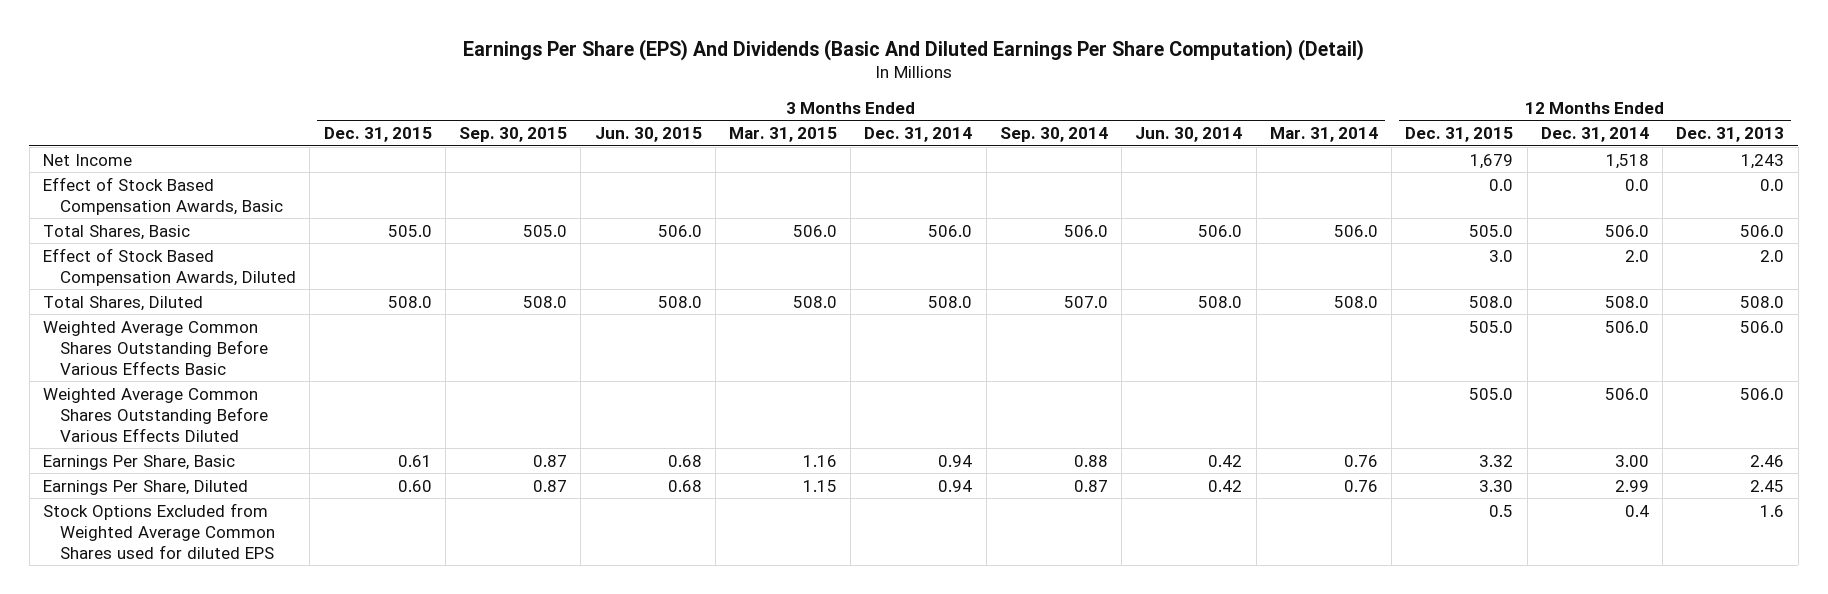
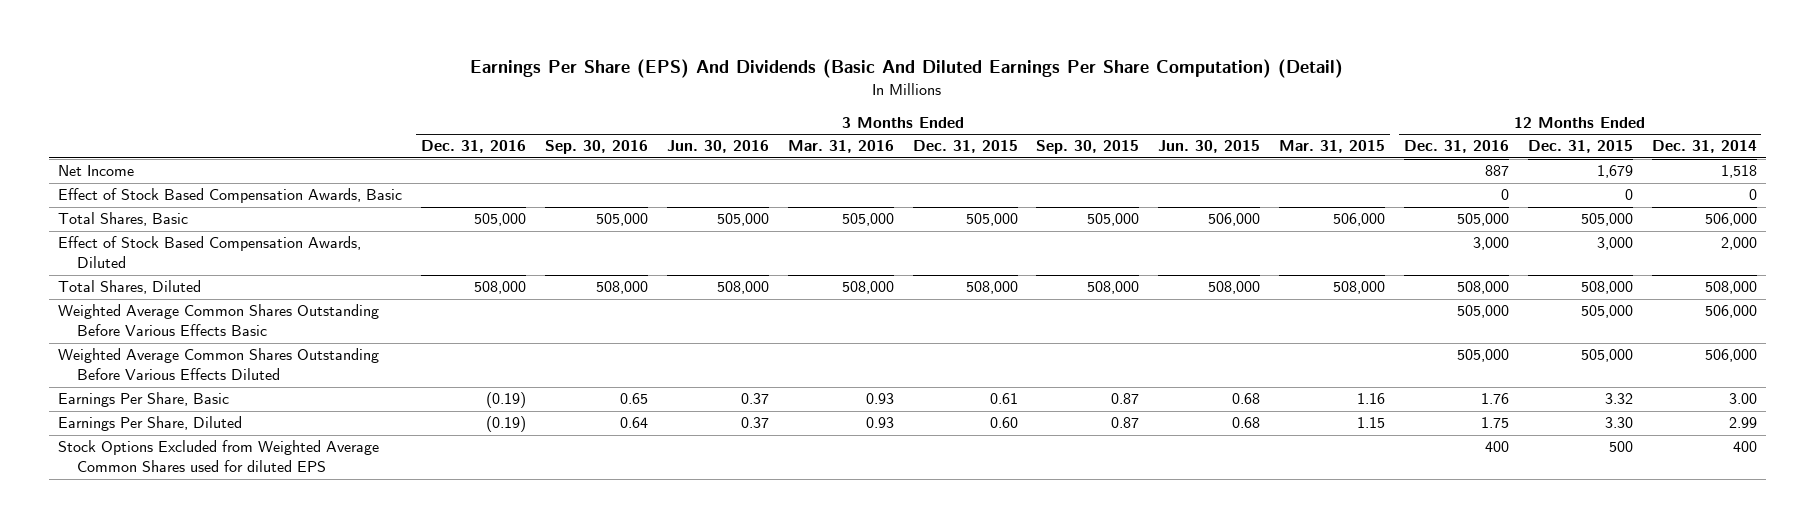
[864,127,973,143] Dec. 31, 2014 -> none
[999,127,1108,143] Sep. 30, 2014 -> none
[1135,127,1243,143] Jun. 30, 2014 -> none
[1269,127,1378,143] Mar. 31, 2014 -> none
[1676,127,1785,143] Dec. 31, 2013 -> none
none -> [421,140,527,154] Dec. 31, 2016
none -> [545,140,649,155] Sep. 30, 2016
none -> [666,140,769,154] Jun. 30, 2016
none -> [787,140,894,154] Mar. 31, 2016
none -> [1403,140,1509,154] Dec. 31, 2016
[1489,178,1514,191] 0.0 -> [1624,189,1633,201] 0
[1624,178,1649,191] 0.0 -> [1748,189,1757,201] 0
[387,224,432,237] 505.0 -> [965,213,1018,227] 505,000
[523,224,568,237] 505.0 -> [1087,213,1140,227] 505,000
[657,224,702,237] 506.0 -> [1208,213,1261,227] 506,000
[792,224,837,237] 506.0 -> [1333,213,1386,227] 506,000
[1469,224,1514,237] 505.0 -> [1580,213,1633,227] 505,000
[1604,224,1649,237] 506.0 -> [1704,213,1757,227] 506,000
[1489,249,1514,262] 3.0 -> [1596,237,1633,251] 3,000
[1624,249,1649,262] 2.0 -> [1720,237,1757,251] 2,000
[387,295,432,308] 508.0 -> [965,281,1018,295] 508,000
[523,295,568,308] 508.0 -> [1087,281,1140,295] 508,000
[657,295,702,308] 508.0 -> [1208,281,1261,295] 508,000
[792,295,837,308] 508.0 -> [1333,281,1386,295] 508,000
[1469,295,1514,308] 508.0 -> [1580,281,1633,295] 508,000
[1604,295,1649,308] 508.0 -> [1704,281,1757,295] 508,000
[1469,320,1514,333] 505.0 -> [1580,305,1633,319] 505,000
[1604,320,1649,333] 506.0 -> [1704,305,1757,319] 506,000
[1469,387,1514,400] 505.0 -> [1580,349,1633,363] 505,000
[1604,387,1649,400] 506.0 -> [1704,349,1757,363] 506,000
[1489,504,1514,517] 0.5 -> [1608,441,1633,453] 500
[1624,504,1649,517] 0.4 -> [1732,441,1757,453] 400

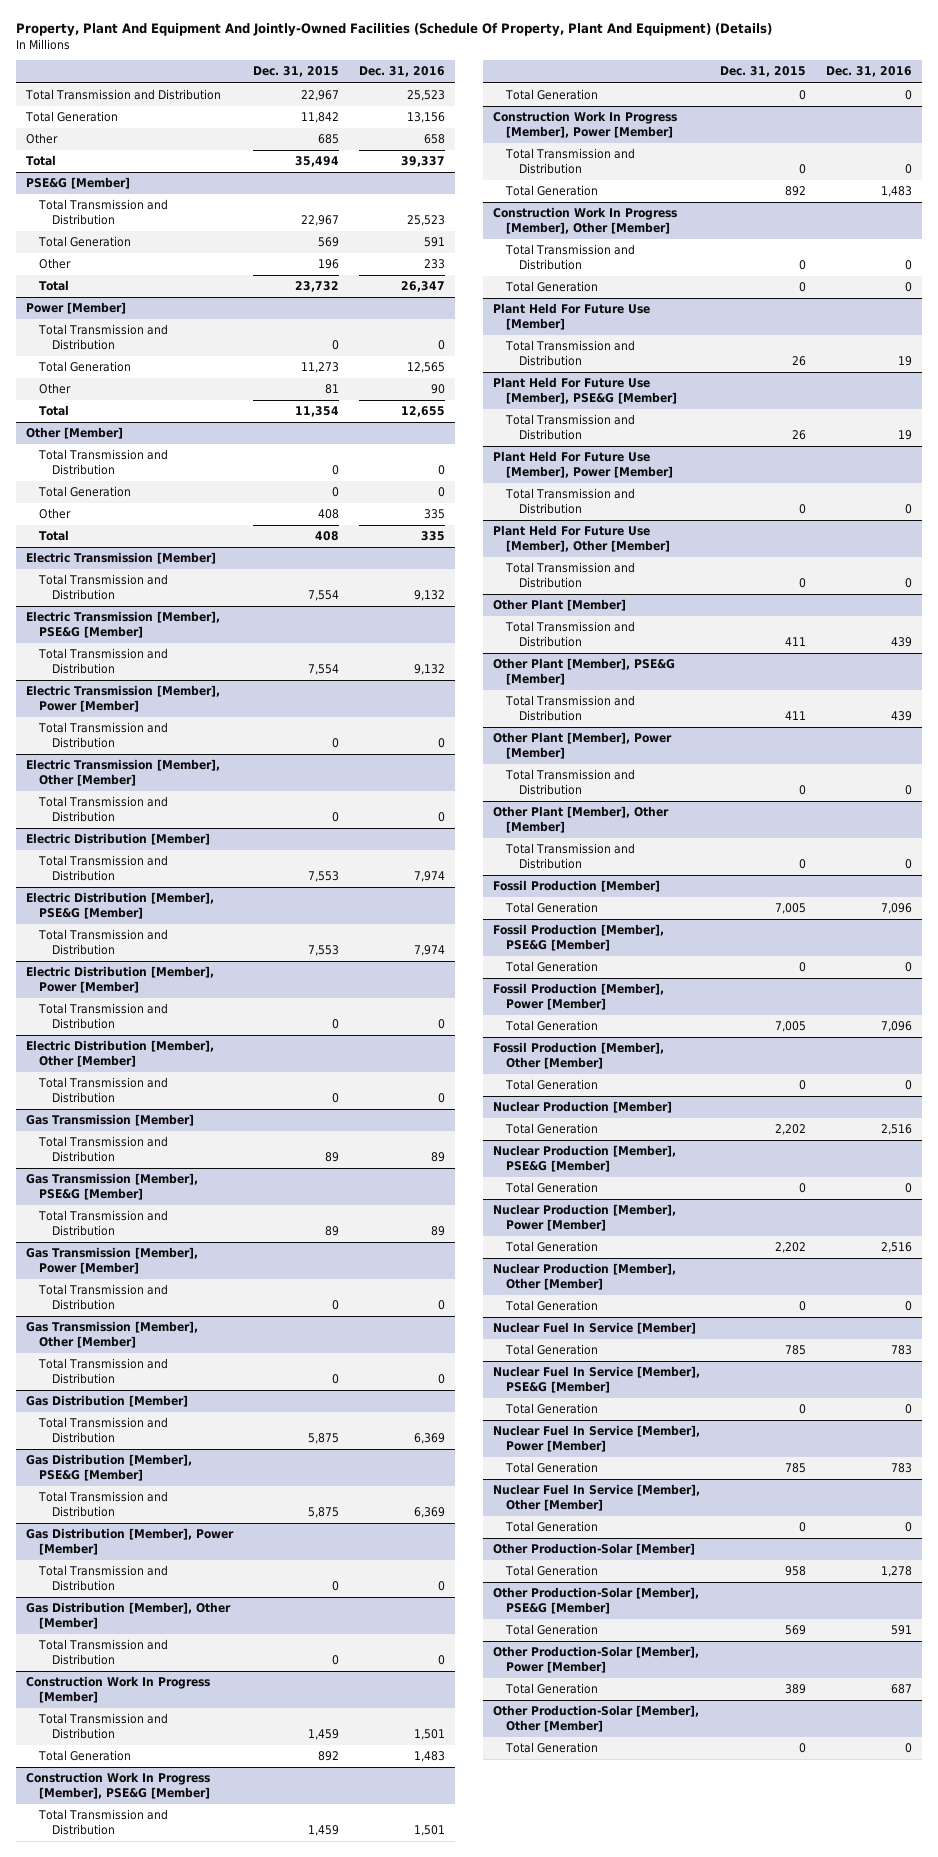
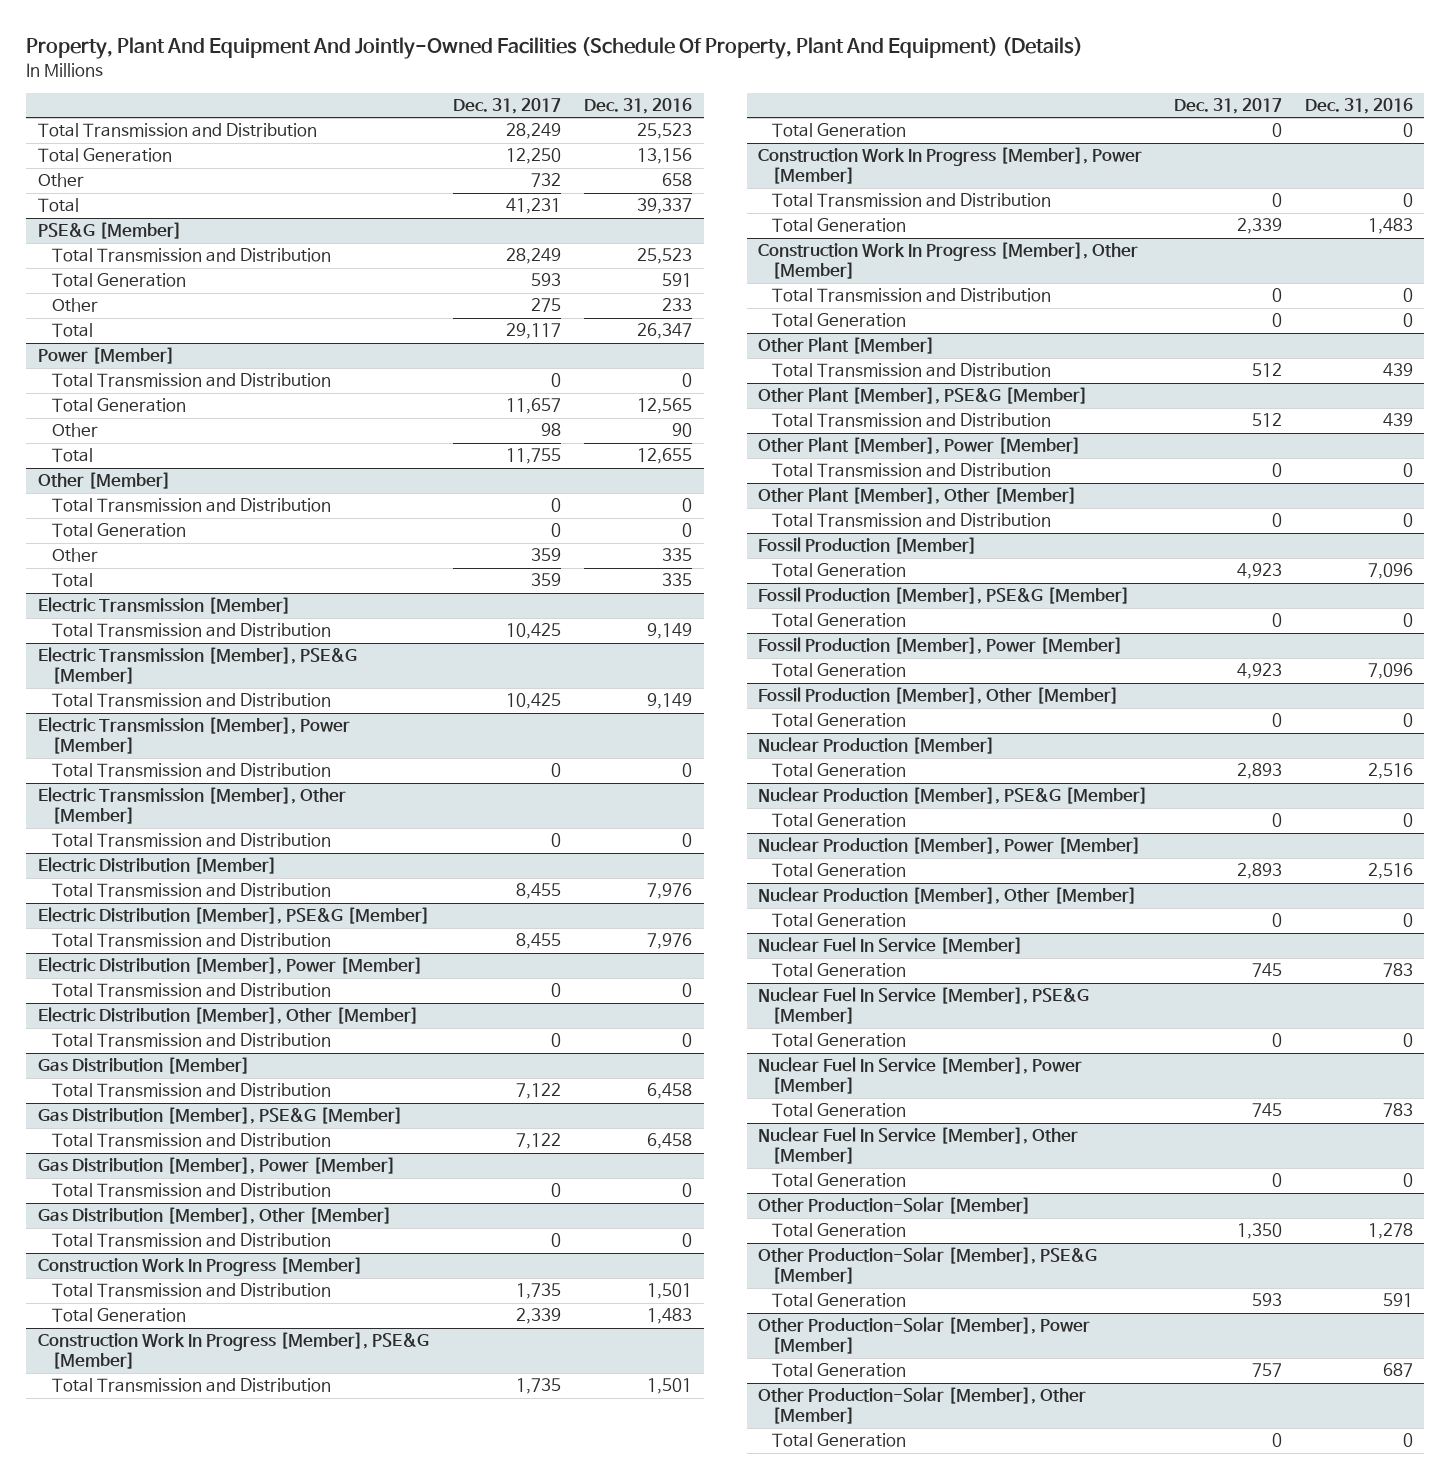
[252,66,339,78] Dec. 31, 2015 -> none
none -> [453,98,562,115] Dec. 31, 2017
[413,590,445,602] 9,132 -> [647,623,693,640] 9,149
[413,664,445,676] 9,132 -> [647,693,693,710] 9,149
[413,871,445,883] 7,974 -> [647,883,693,900] 7,976
[413,945,445,957] 7,974 -> [647,933,693,950] 7,976
[25,1114,194,1127] Gas Transmission [Member] -> none
[37,1136,168,1163] Total Transmission and Distribution -> none
[25,1173,198,1201] Gas Transmission [Member], PSE&G [Member] -> none
[37,1210,168,1237] Total Transmission and Distribution -> none
[25,1247,198,1275] Gas Transmission [Member], Power [Member] -> none
[37,1284,168,1311] Total Transmission and Distribution -> none
[25,1321,198,1349] Gas Transmission [Member], Other [Member] -> none
[37,1358,168,1385] Total Transmission and Distribution -> none
[413,1433,445,1445] 6,369 -> [647,1083,693,1100] 6,458
[413,1507,445,1519] 6,369 -> [647,1133,693,1150] 6,458
[492,303,650,331] Plant Held For Future Use [Member] -> none
[504,340,635,367] Total Transmission and Distribution -> none
[492,377,677,405] Plant Held For Future Use [Member], PSE&G [Member] -> none
[504,414,635,441] Total Transmission and Distribution -> none
[492,451,673,479] Plant Held For Future Use [Member], Power [Member] -> none
[504,488,635,515] Total Transmission and Distribution -> none
[492,525,670,553] Plant Held For Future Use [Member], Other [Member] -> none
[504,562,635,589] Total Transmission and Distribution -> none

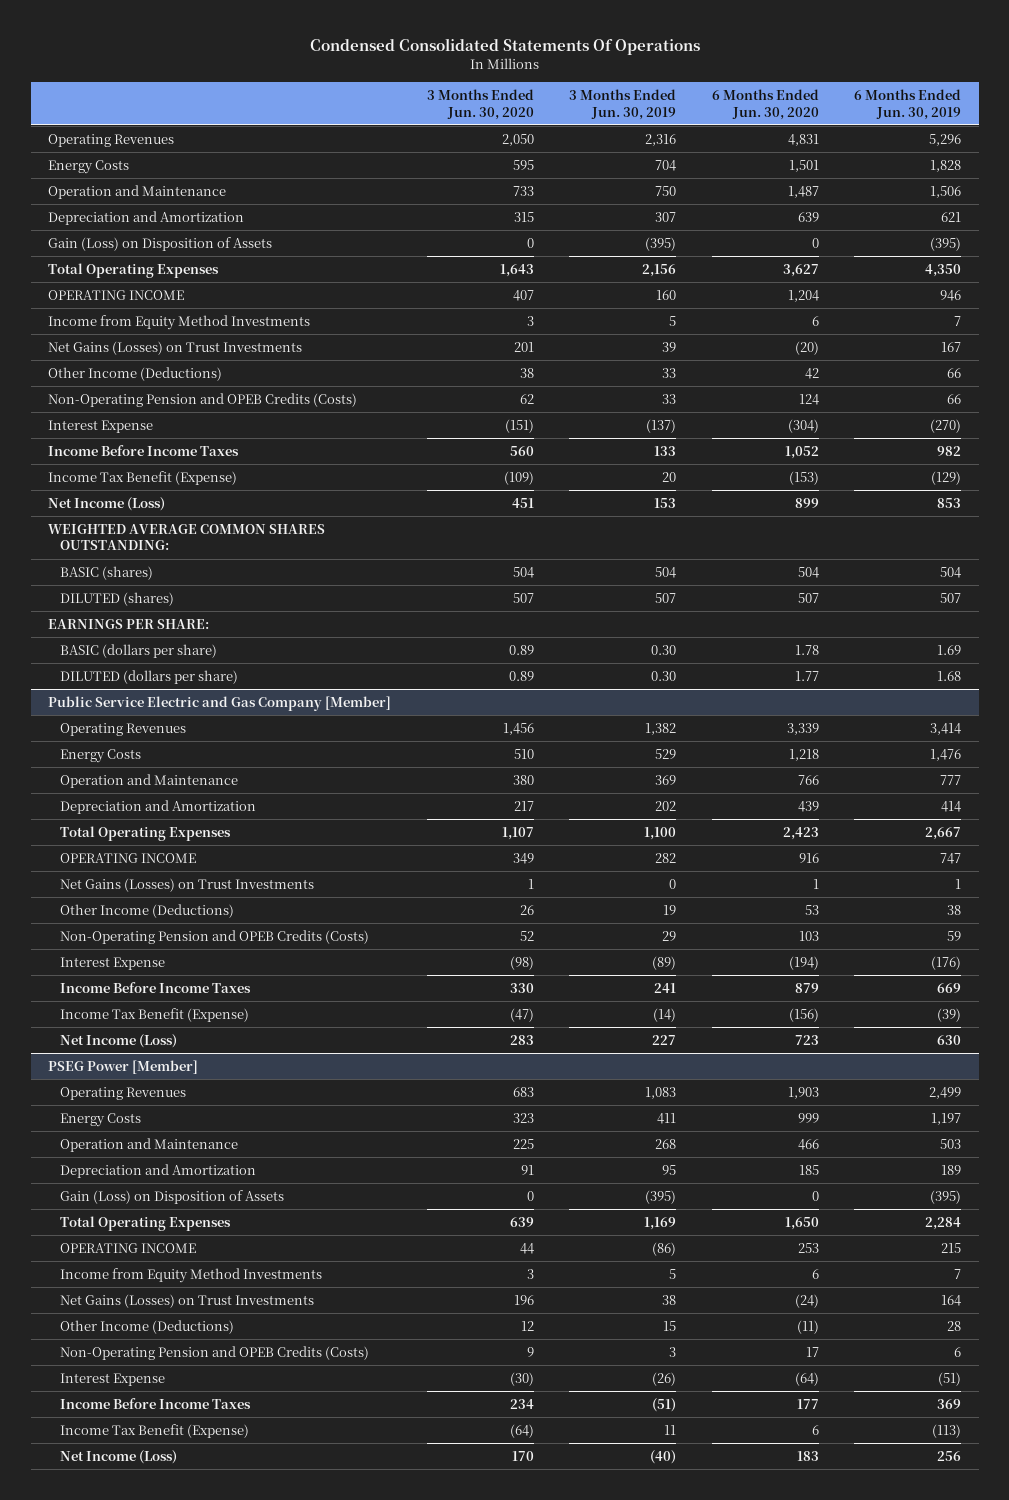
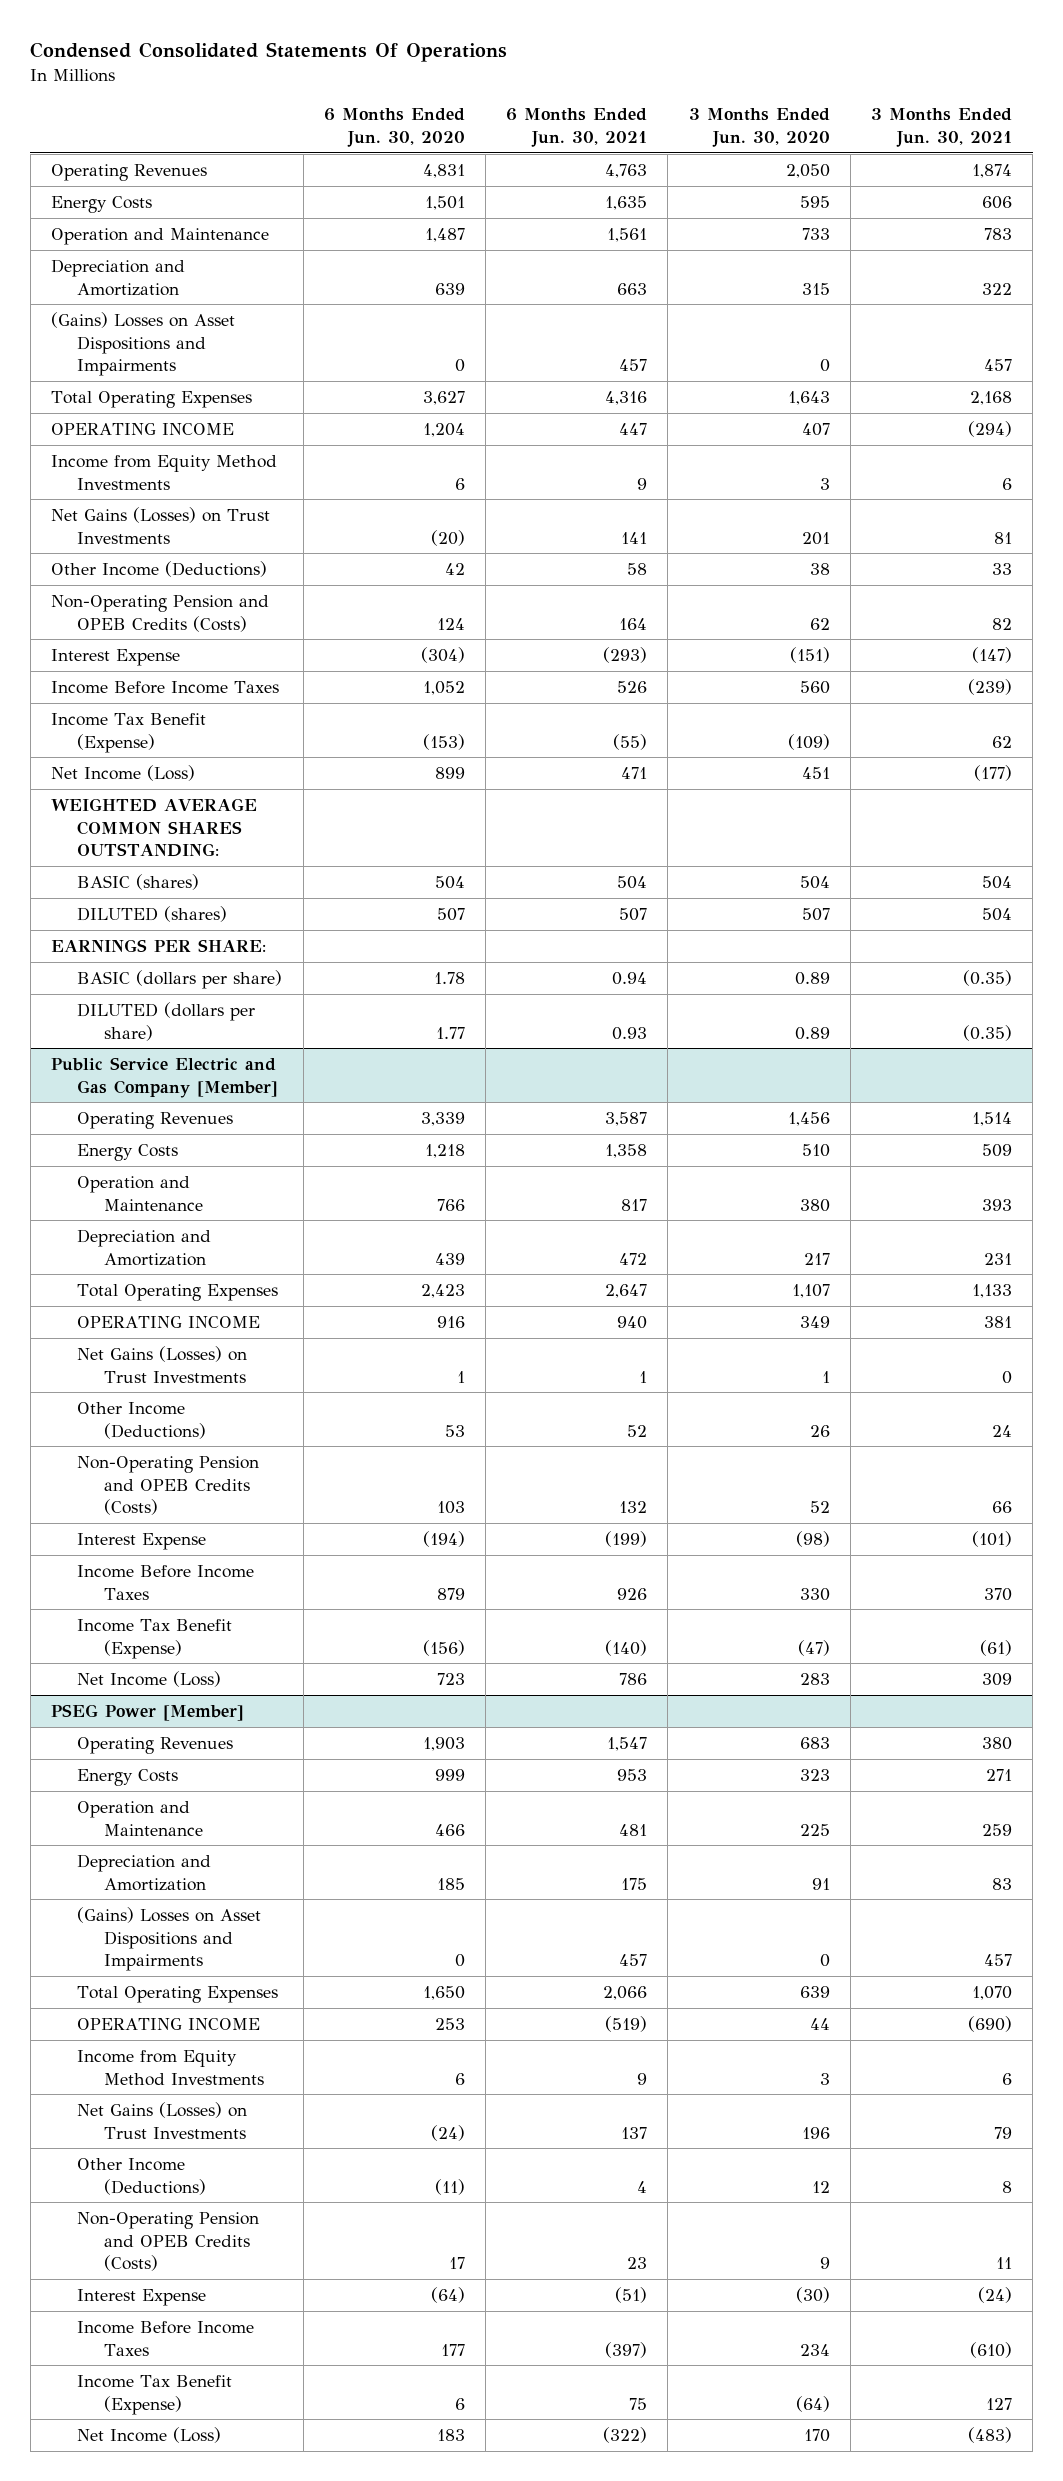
[569,89,677,120] 3 Months Ended Jun. 30, 2019 -> none
[853,89,961,120] 6 Months Ended Jun. 30, 2019 -> none
none -> [506,108,648,148] 6 Months Ended Jun. 30, 2021
none -> [870,108,1012,148] 3 Months Ended Jun. 30, 2021
[48,236,273,251] Gain (Loss) on Disposition of Assets -> [50,311,235,377] (Gains) Losses on Asset Dispositions and Impairments
[60,1189,285,1204] Gain (Loss) on Disposition of Assets -> [77,1906,262,1972] (Gains) Losses on Asset Dispositions and Impairments

